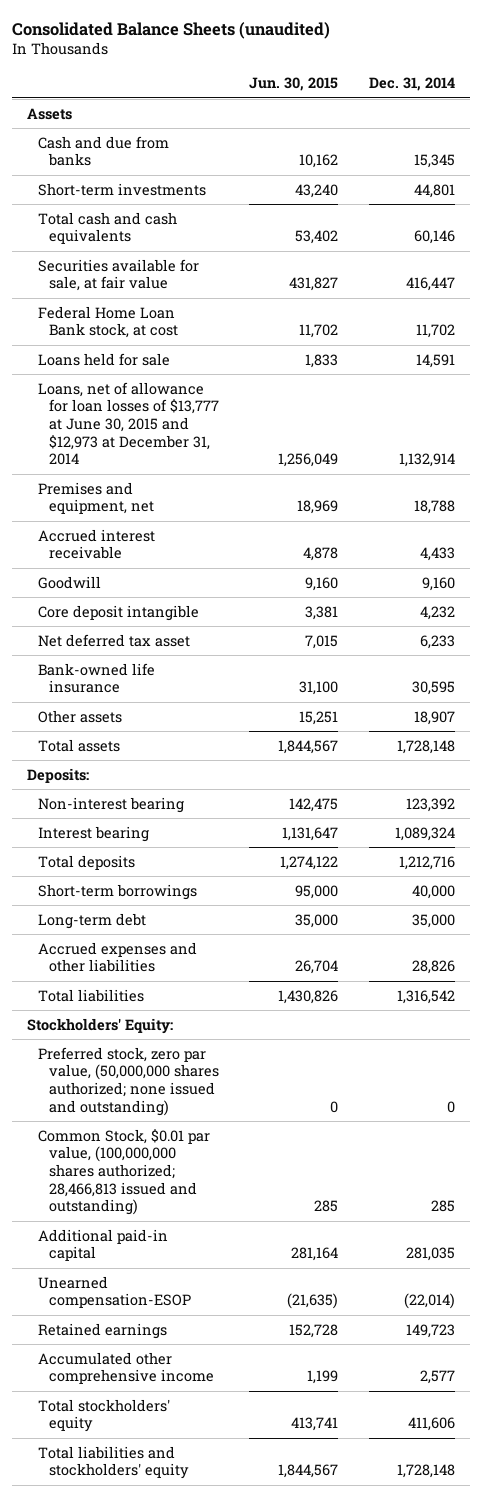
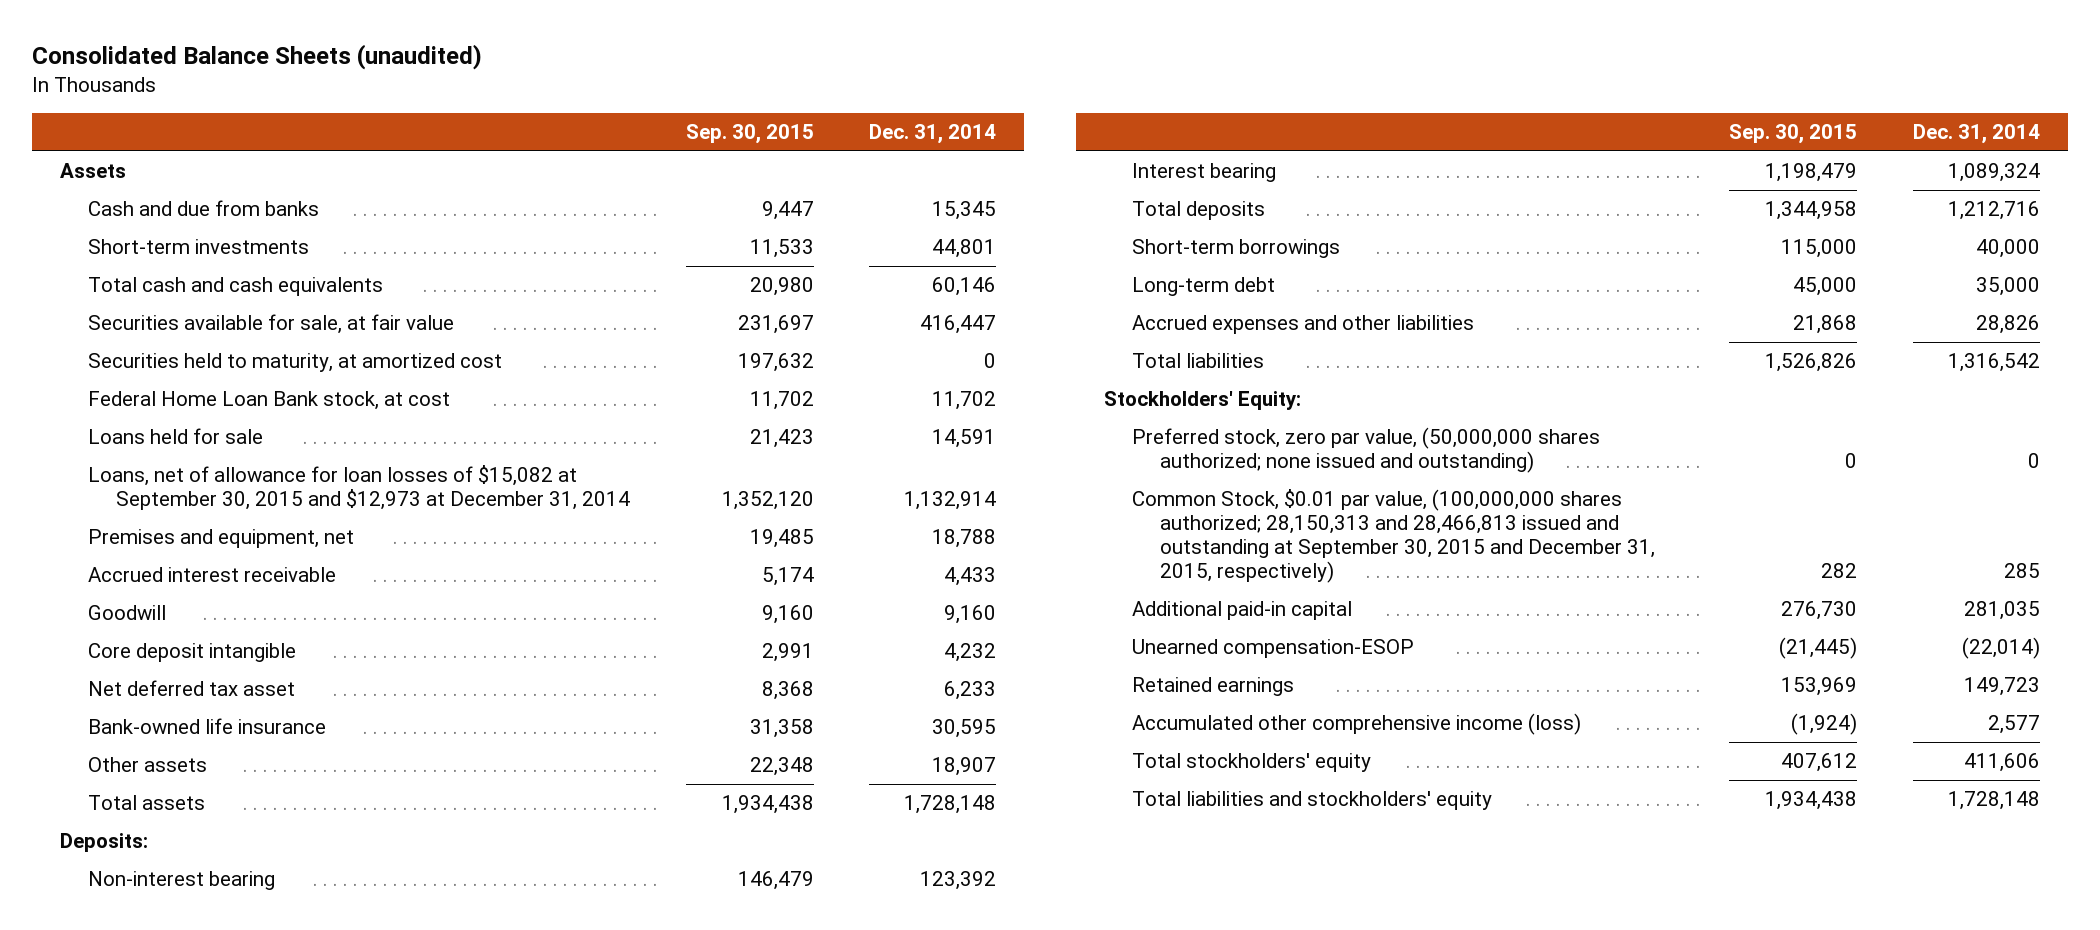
[249,77,339,92] Jun. 30, 2015 -> none
none -> [685,124,814,145] Sep. 30, 2015
none -> [87,353,502,373] Securities held to maturity, at amortized cost
[38,381,219,466] Loans, net of allowance for loan losses of $13,777 at June 30, 2015 and $12,973 at December 31, 2014 -> [87,465,630,511] Loans, net of allowance for loan losses of $15,082 at September 30, 2015 and $12,973 at December 31, 2014
[38,1128,211,1216] Common Stock, $0.01 par value, (100,000,000 shares authorized; 28,466,813 issued and outstanding) -> [1131,489,1655,584] Common Stock, $0.01 par value, (100,000,000 shares authorized; 28,150,313 and 28,466,813 issued and outstanding at September 30, 2015 and December 31, 2015, respectively)
[38,1351,214,1385] Accumulated other comprehensive income -> [1131,713,1581,736] Accumulated other comprehensive income (loss)

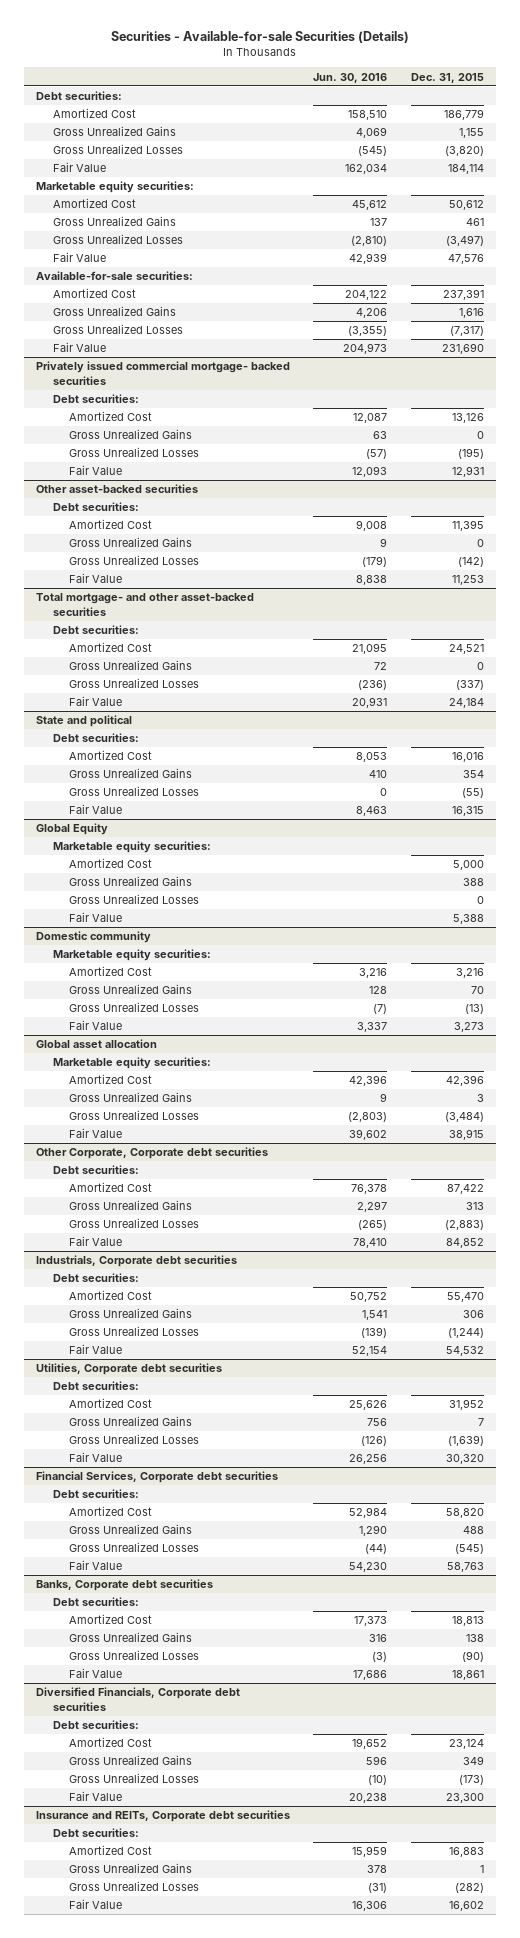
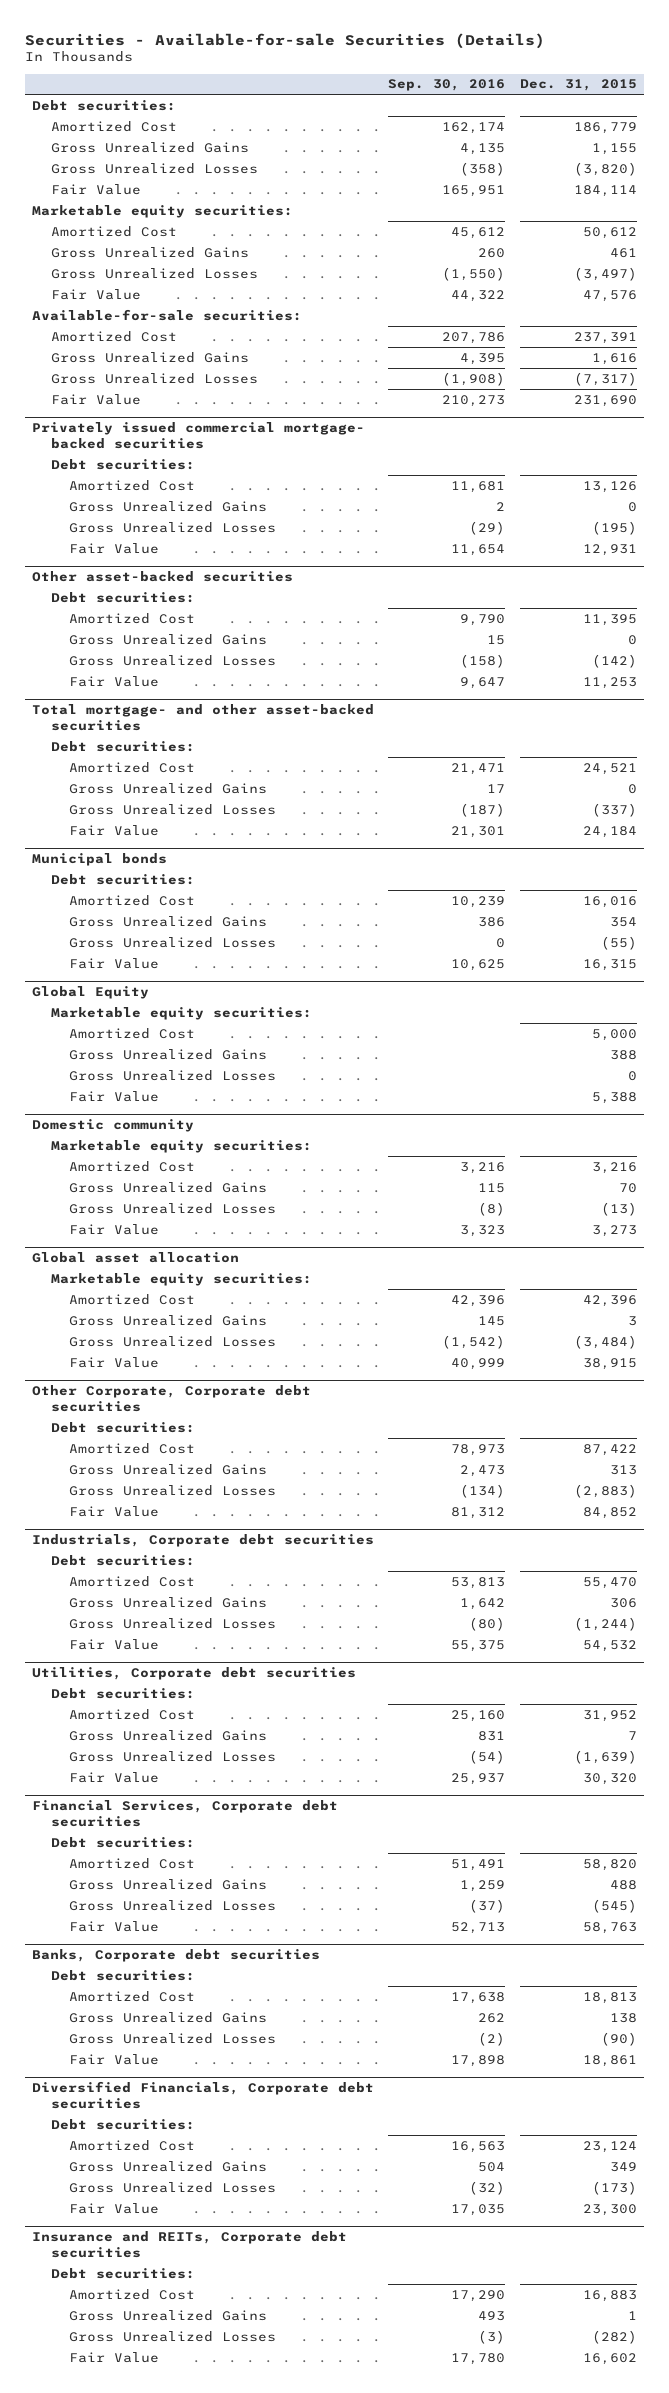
[313,72,388,83] Jun. 30, 2016 -> none
none -> [388,79,506,92] Sep. 30, 2016
[35,715,132,728] State and political -> [32,853,168,867] Municipal bonds

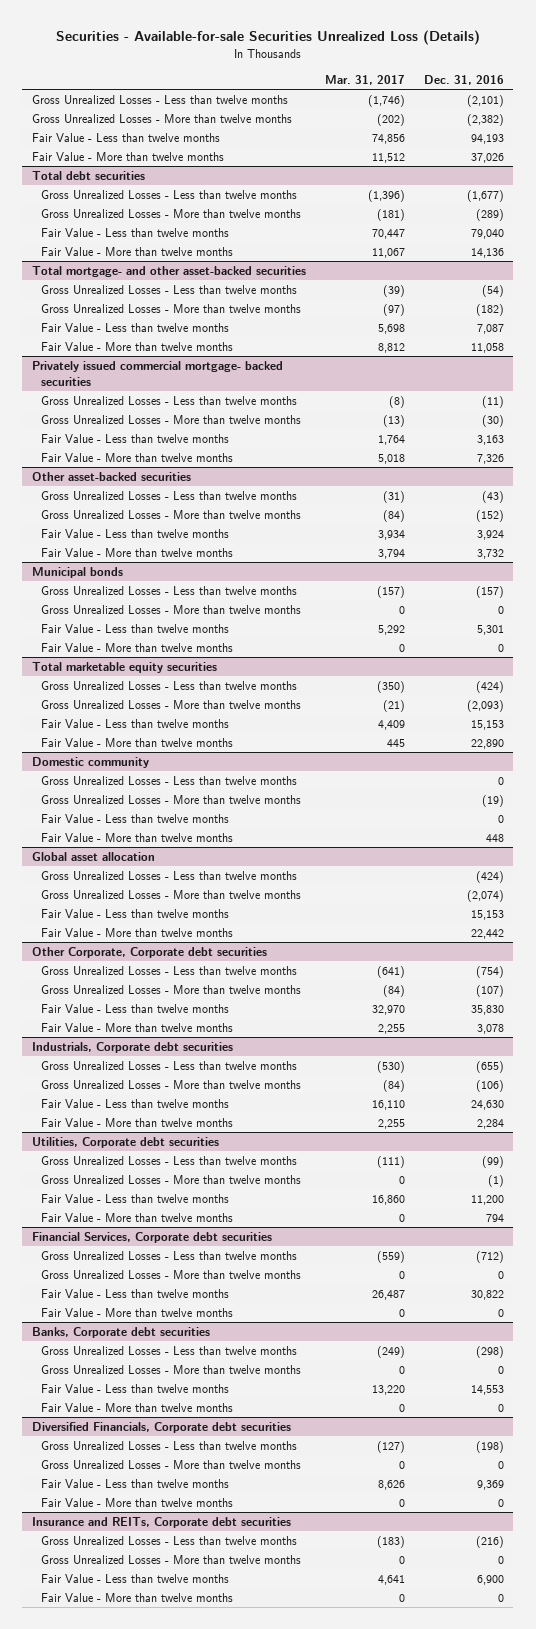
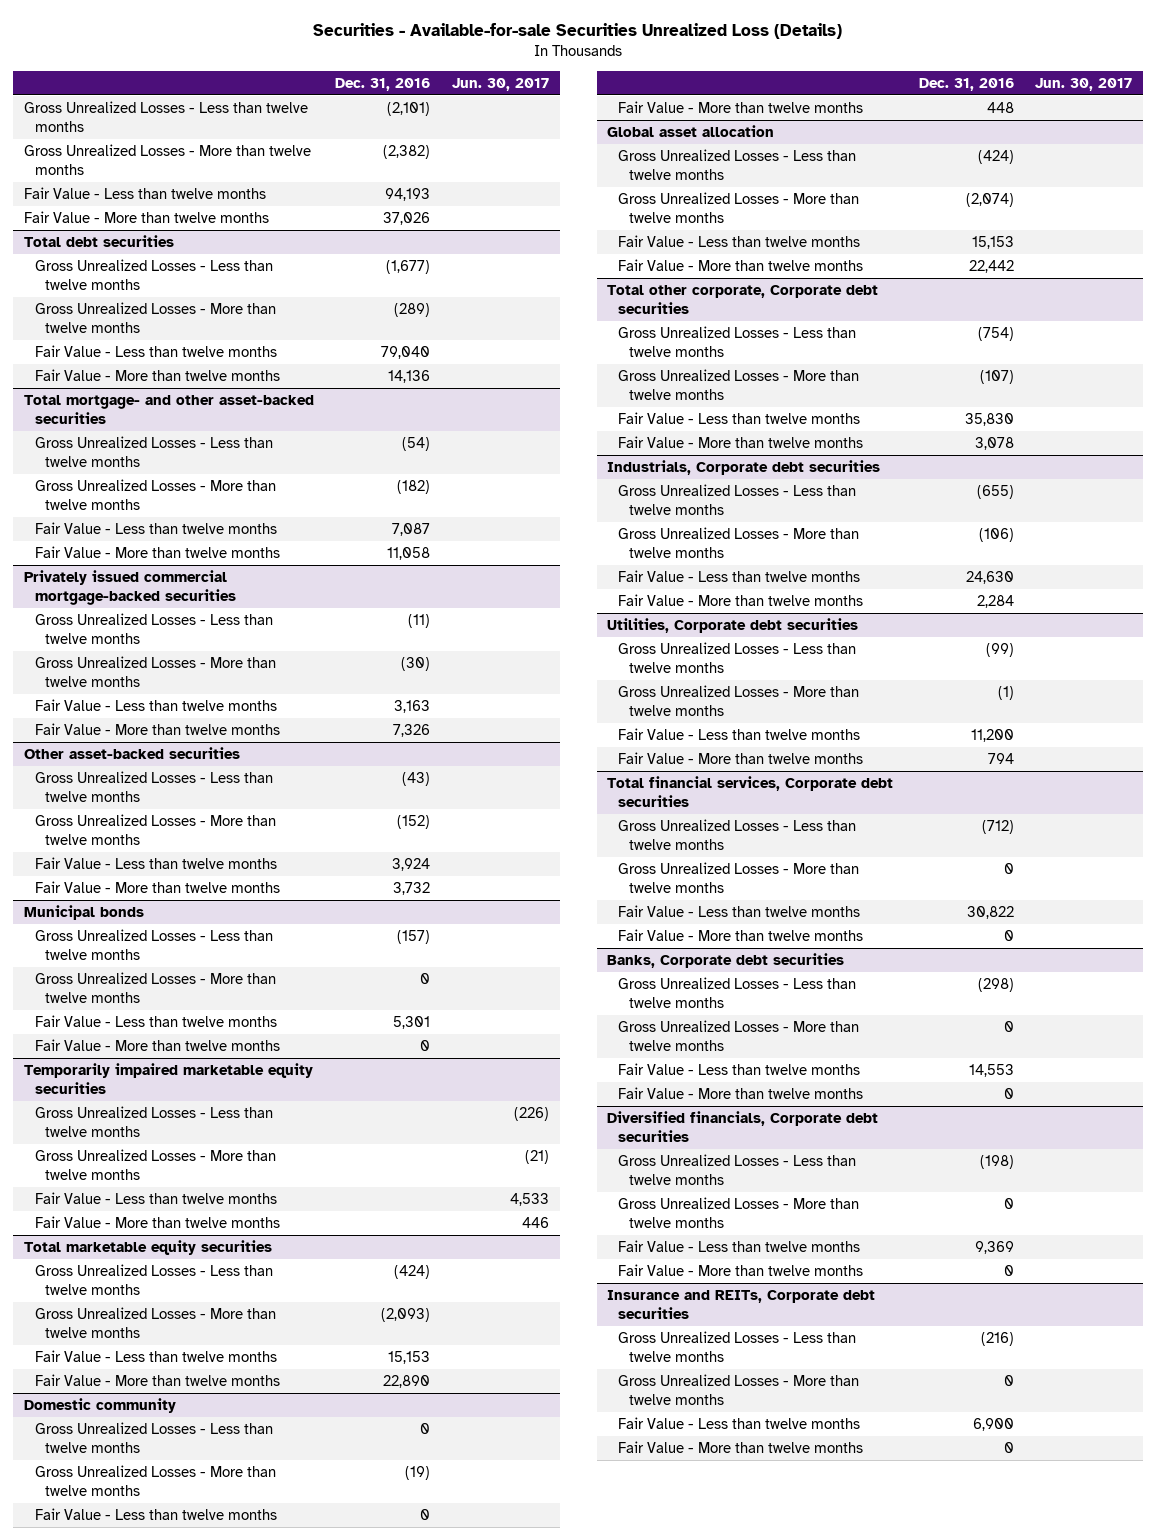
[324,74,405,85] Mar. 31, 2017 -> none
none -> [451,77,549,91] Jun. 30, 2017
[31,360,283,386] Privately issued commercial mortgage- backed securities -> [23,570,236,605] Privately issued commercial mortgage-backed securities
none -> [23,1063,313,1094] Temporarily impaired marketable equity securities
none -> [34,1106,273,1137] Gross Unrealized Losses - Less than twelve months
none -> [34,1149,276,1180] Gross Unrealized Losses - More than twelve months
none -> [34,1192,277,1205] Fair Value - Less than twelve months
none -> [34,1216,280,1229] Fair Value - More than twelve months
[31,946,267,958] Other Corporate, Corporate debt securities -> [607,285,879,314] Total other corporate, Corporate debt securities
[31,1231,272,1243] Financial Services, Corporate debt securities -> [607,776,894,807] Total financial services, Corporate debt securities
[31,1421,291,1433] Diversified Financials, Corporate debt securities -> [607,1111,879,1142] Diversified financials, Corporate debt securities

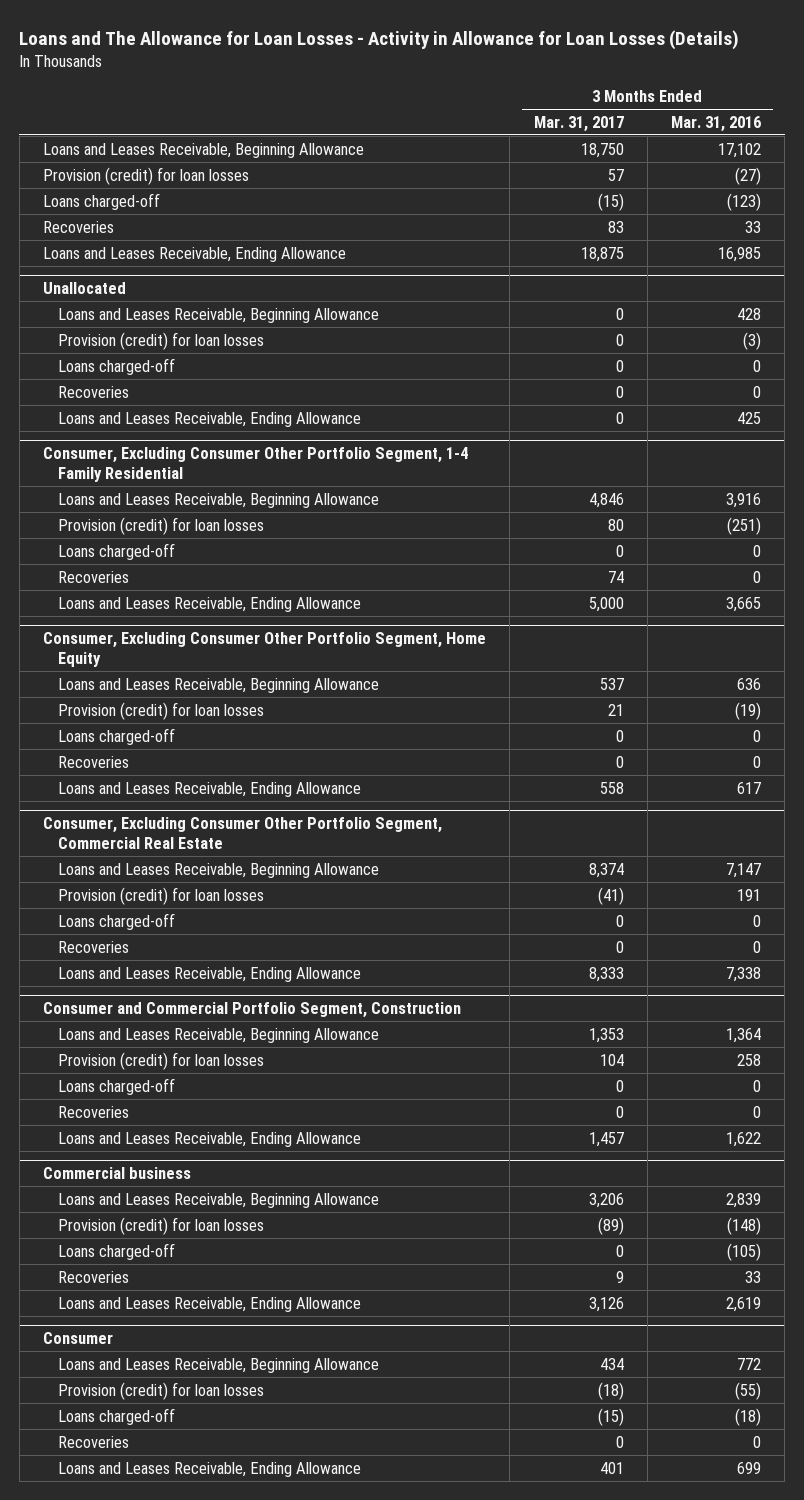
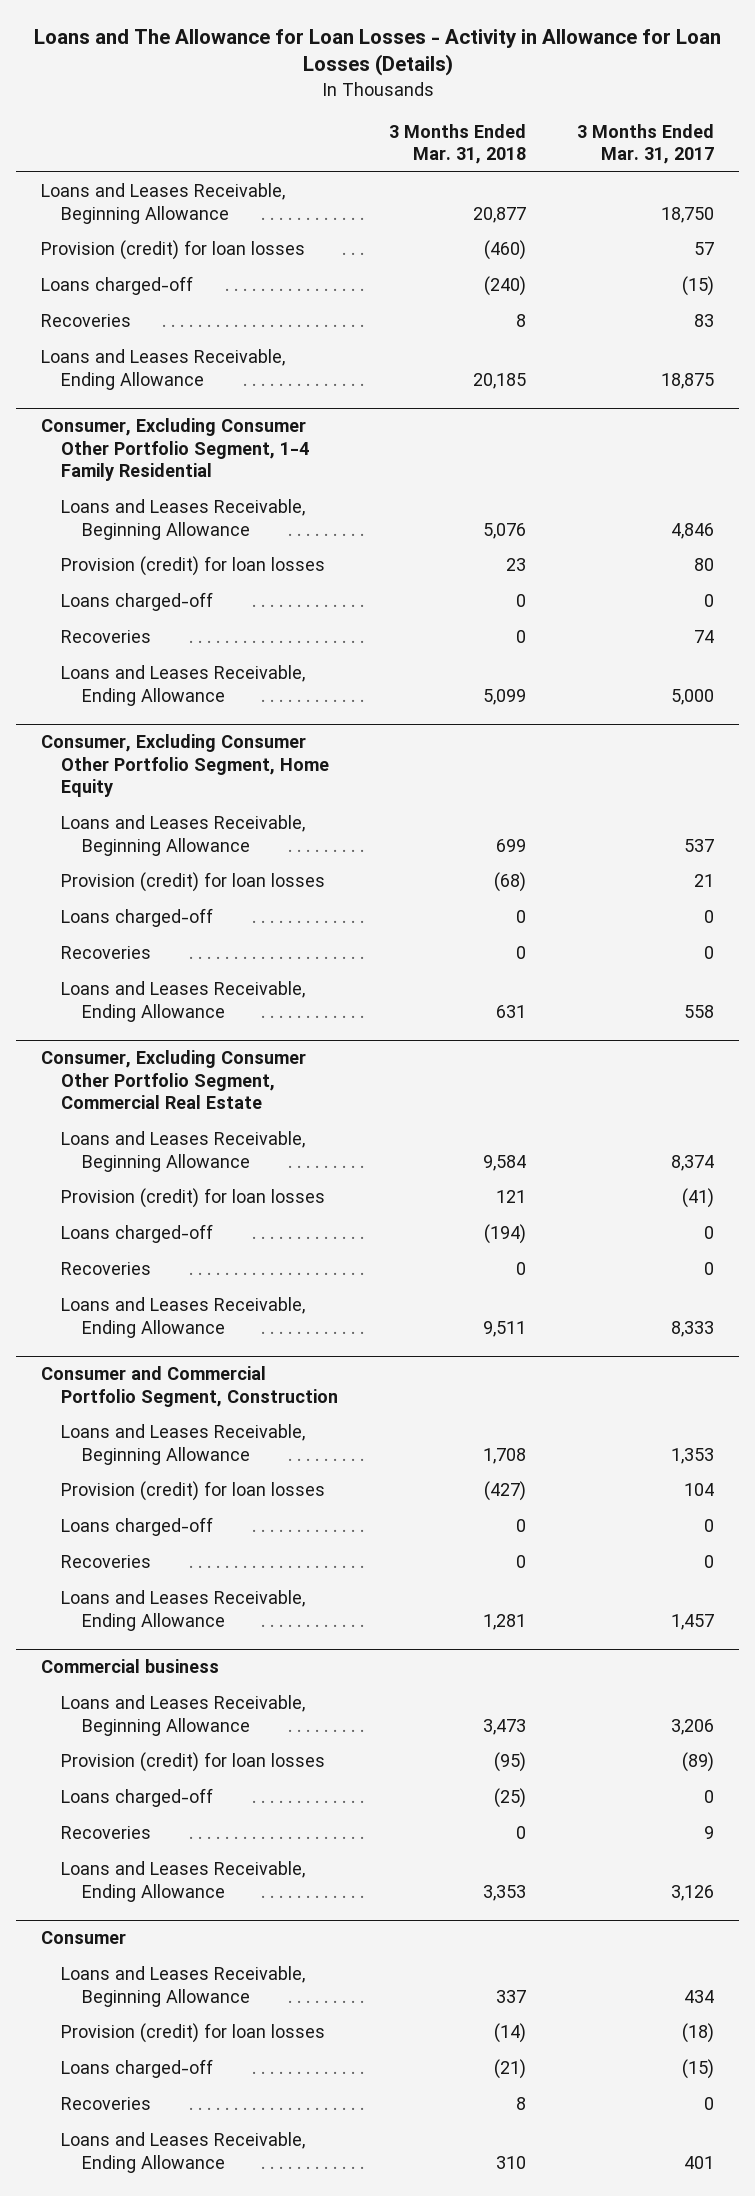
[670,115,761,132] Mar. 31, 2016 -> none
none -> [389,123,527,165] 3 Months Ended Mar. 31, 2018
[43,282,127,295] Unallocated -> none
[58,307,380,323] Loans and Leases Receivable, Beginning Allowance -> none
[58,331,265,350] Provision (credit) for loan losses -> none
[58,357,176,375] Loans charged-off -> none
[58,385,130,398] Recoveries -> none
[58,411,362,427] Loans and Leases Receivable, Ending Allowance -> none

